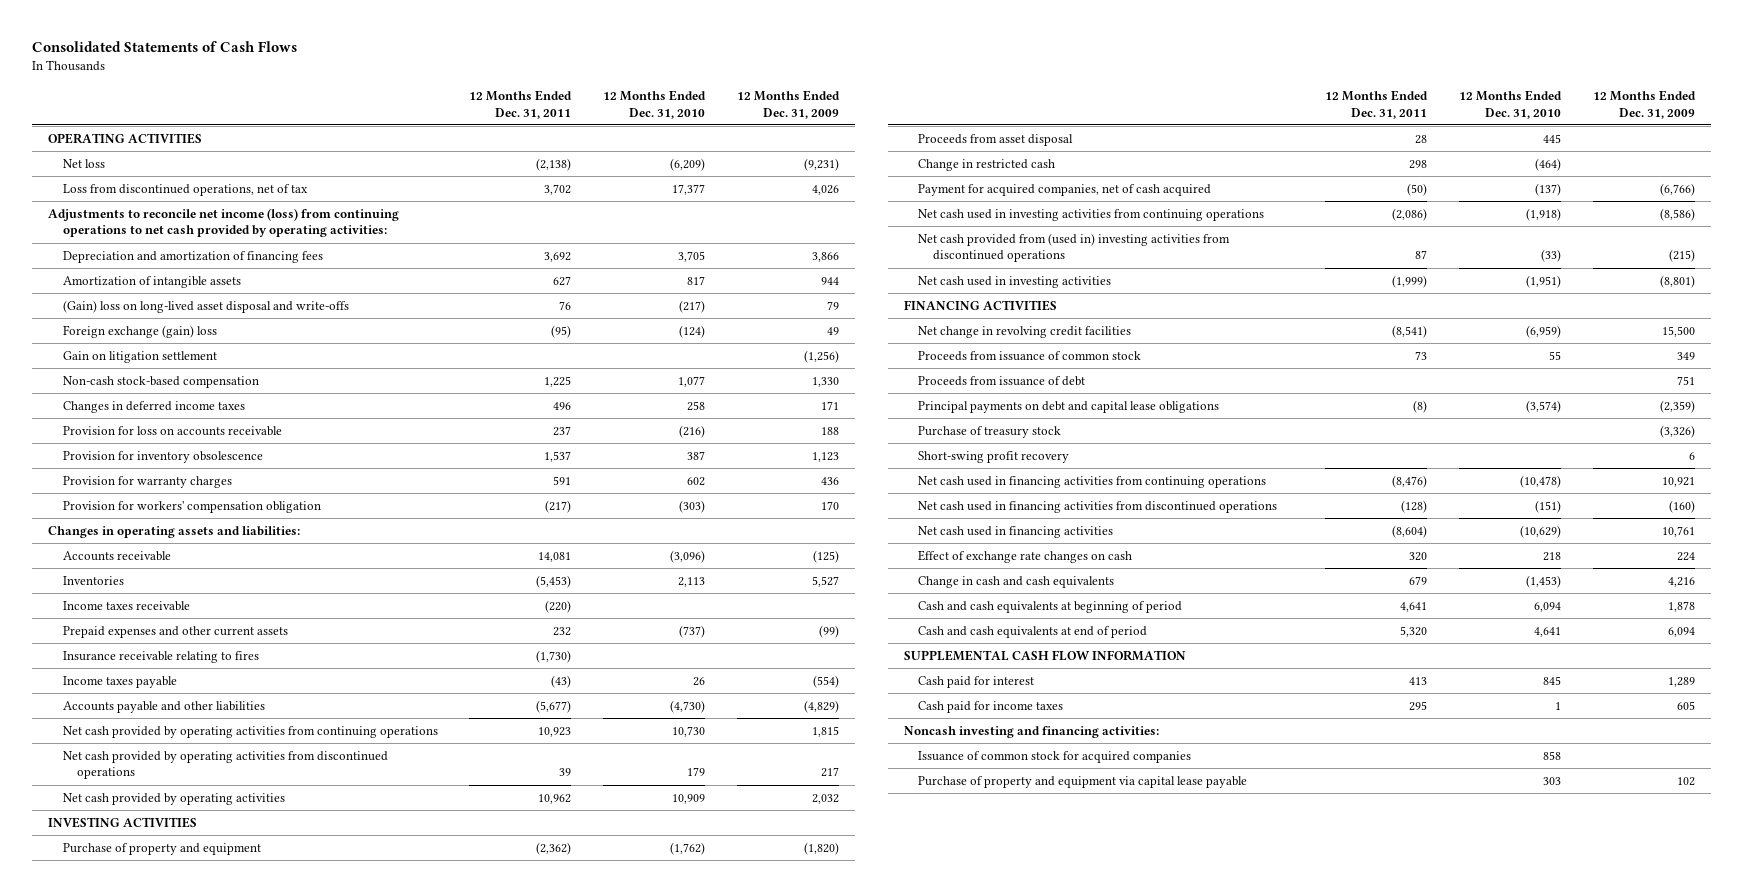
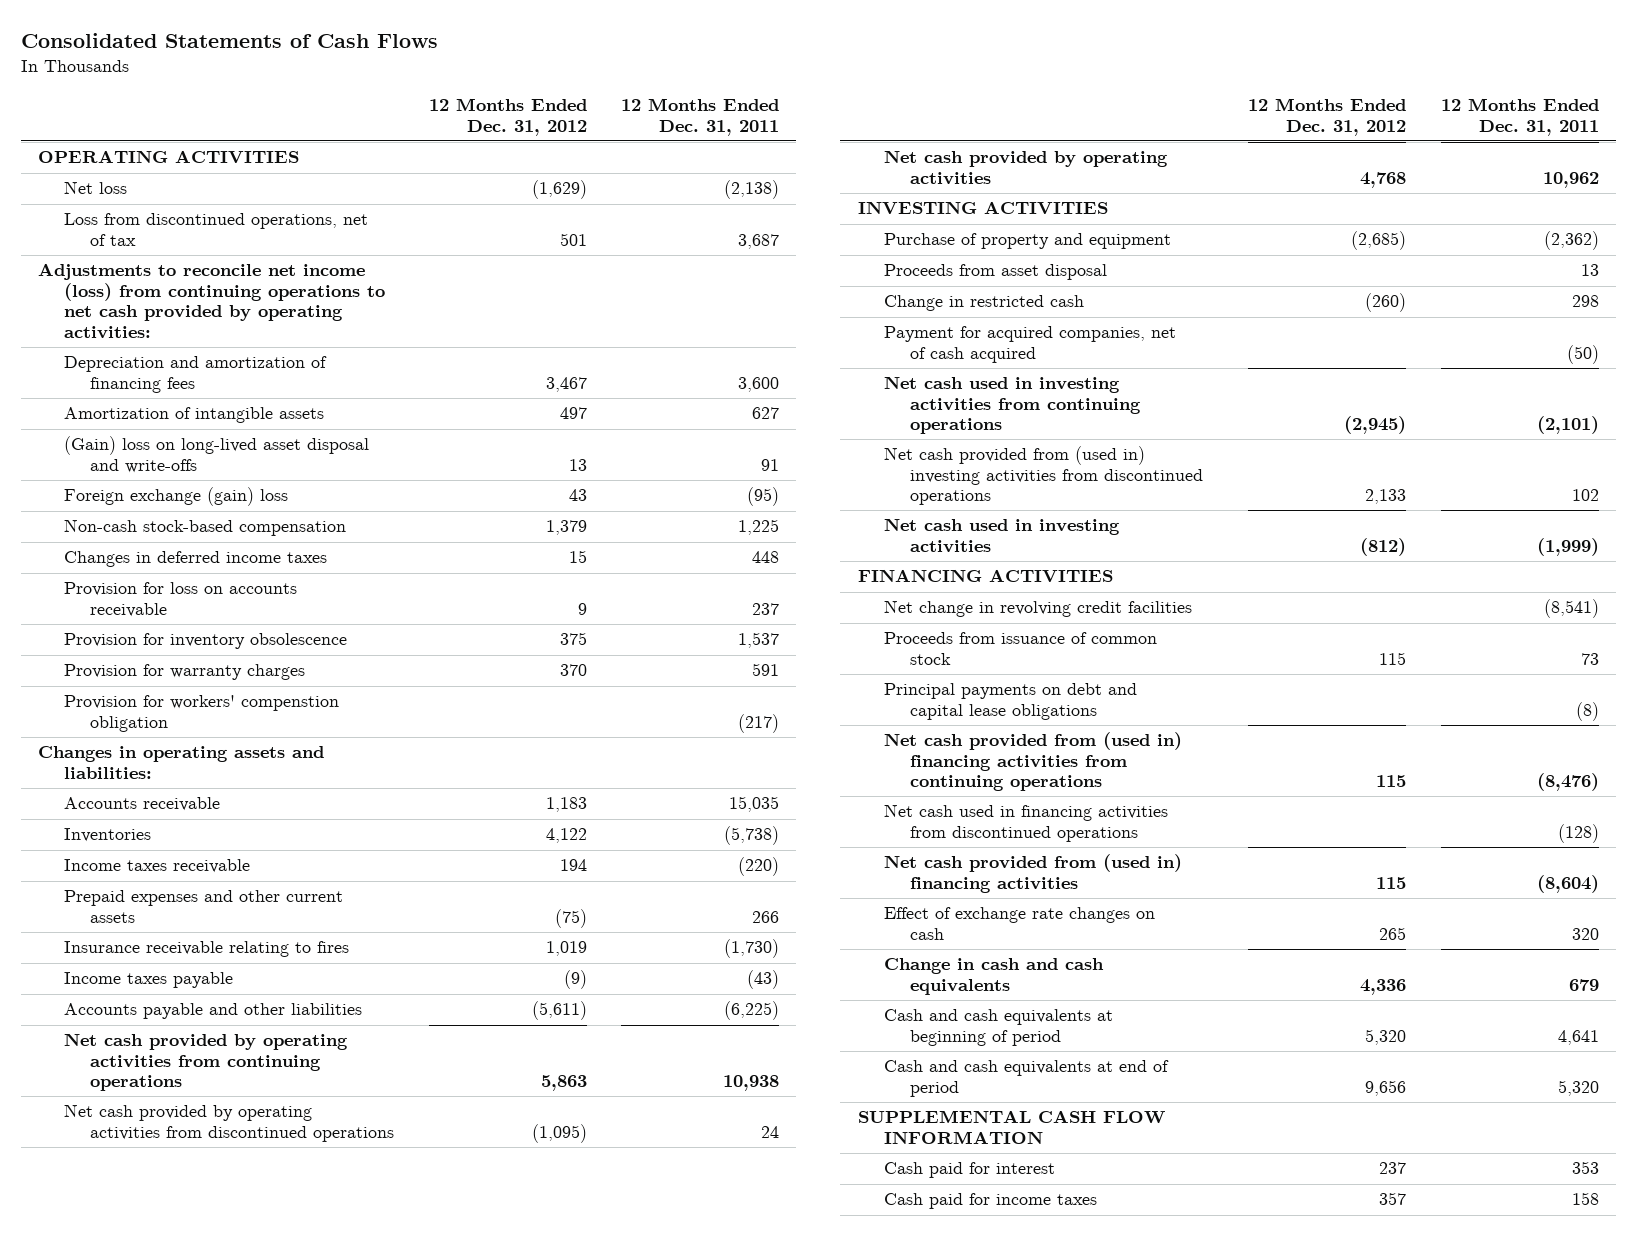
[603,90,707,119] 12 Months Ended Dec. 31, 2010 -> none
[737,90,841,119] 12 Months Ended Dec. 31, 2009 -> none
none -> [428,98,587,136] 12 Months Ended Dec. 31, 2012
[544,183,572,195] 3,702 -> [737,233,779,249] 3,687
[544,251,572,262] 3,692 -> [737,376,779,392] 3,600
[559,300,572,310] 76 -> [760,458,779,471] 91
[62,350,217,363] Gain on litigation settlement -> none
[553,401,572,410] 496 -> [751,551,779,564] 448
[62,500,321,513] Provision for workers' compensation obligation -> [64,695,340,732] Provision for workers' compenstion obligation
[538,551,572,562] 14,081 -> [728,796,779,813] 15,035
[536,574,572,588] (5,453) -> [723,826,779,846] (5,738)
[553,626,572,636] 232 -> [751,910,779,923] 266
[536,699,572,713] (5,677) -> [723,1001,779,1021] (6,225)
[538,726,572,737] 10,923 -> [722,1075,779,1092] 10,938
[559,768,572,777] 39 -> [760,1125,779,1138] 24
[1415,134,1428,144] 28 -> [1580,264,1599,277] 13
[1392,207,1428,221] (2,086) -> [1536,416,1599,435] (2,101)
[1415,250,1428,260] 87 -> [1571,489,1599,502] 102
[918,375,1086,386] Proceeds from issuance of debt -> none
[918,425,1062,438] Purchase of treasury stock -> none
[918,450,1070,463] Short-swing profit recovery -> none
[918,475,1267,488] Net cash used in financing activities from continuing operations -> [883,732,1182,792] Net cash provided from (used in) financing activities from continuing operations
[918,525,1114,538] Net cash used in financing activities -> [883,854,1182,893] Net cash provided from (used in) financing activities
[903,725,1159,738] Noncash investing and financing activities: -> none
[918,750,1192,763] Issuance of common stock for acquired companies -> none
[918,775,1248,788] Purchase of property and equipment via capital lease payable -> none
[1409,676,1428,685] 413 -> [1571,1161,1599,1175] 353
[1409,700,1428,711] 295 -> [1571,1192,1599,1206] 158

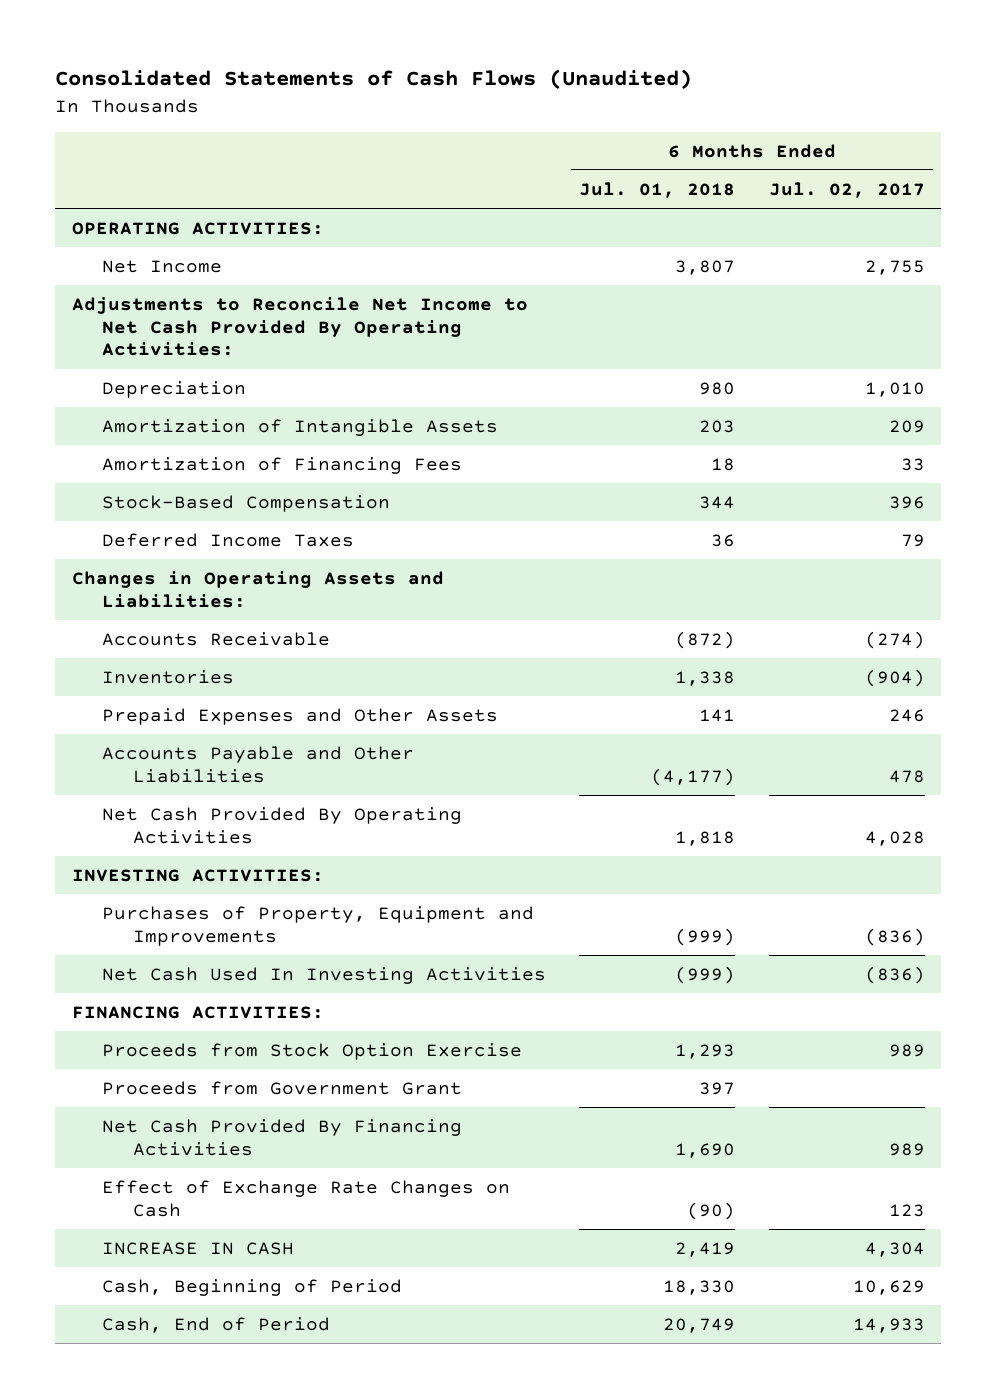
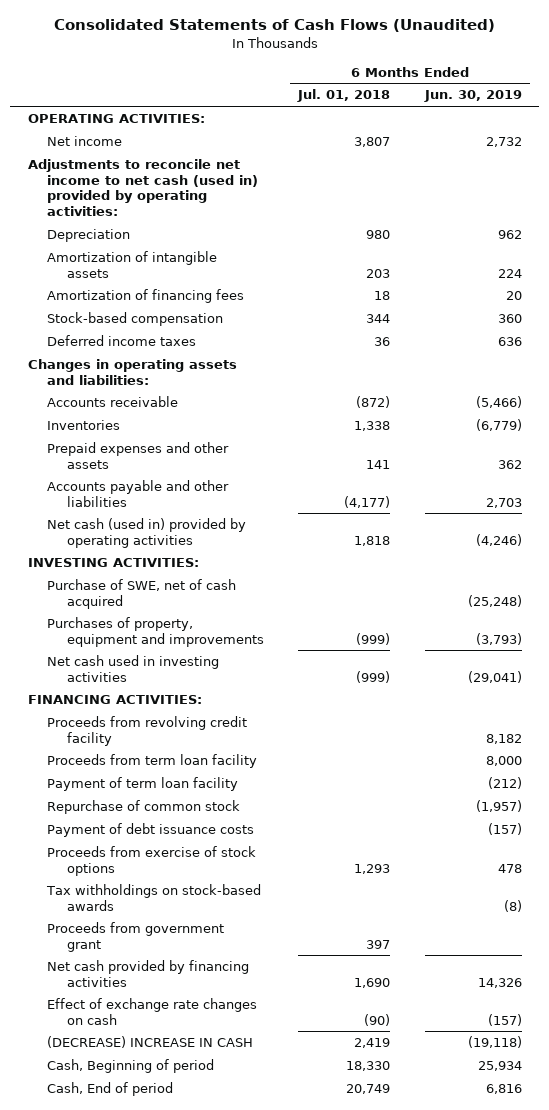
[768,181,925,198] Jul. 02, 2017 -> none
none -> [423,90,522,103] Jun. 30, 2019
[102,259,223,273] Net Income -> [47,136,123,147] Net income
[71,296,528,357] Adjustments to Reconcile Net Income to Net Cash Provided By Operating Activities: -> [27,159,259,217] Adjustments to reconcile net income to net cash (used in) provided by operating activities:
[102,418,499,436] Amortization of Intangible Assets -> [47,251,218,278] Amortization of intangible assets
[102,456,463,474] Amortization of Financing Fees -> [47,289,245,304] Amortization of financing fees
[102,494,391,512] Stock-Based Compensation -> [47,312,224,327] Stock-based compensation
[102,532,355,547] Deferred Income Taxes -> [47,335,197,347] Deferred income taxes
[71,570,444,608] Changes in Operating Assets and Liabilities: -> [27,359,237,385] Changes in operating assets and liabilities:
[102,631,331,646] Accounts Receivable -> [47,396,179,408] Accounts receivable
[102,707,499,725] Prepaid Expenses and Other Assets -> [47,442,230,469] Prepaid expenses and other assets
[102,745,415,783] Accounts Payable and Other Liabilities -> [47,480,230,507] Accounts payable and other liabilities
[102,806,463,844] Net Cash Provided By Operating Activities -> [47,518,247,548] Net cash (used in) provided by operating activities
none -> [47,579,237,609] Purchase of SWE, net of cash acquired
[102,905,535,946] Purchases of Property, Equipment and Improvements -> [47,617,264,647] Purchases of property, equipment and improvements
[102,966,547,984] Net Cash Used In Investing Activities -> [47,655,220,682] Net cash used in investing activities
none -> [47,716,248,746] Proceeds from revolving credit facility
none -> [47,754,258,769] Proceeds from term loan facility
none -> [47,777,239,792] Payment of term loan facility
none -> [47,800,241,815] Repurchase of common stock
none -> [47,823,255,838] Payment of debt issuance costs
[102,1042,523,1060] Proceeds from Stock Option Exercise -> [47,846,257,876] Proceeds from exercise of stock options
none -> [46,884,262,911] Tax withholdings on stock-based awards
[102,1080,463,1095] Proceeds from Government Grant -> [47,922,225,952] Proceeds from government grant
[102,1118,463,1156] Net Cash Provided By Financing Activities -> [47,960,250,987] Net cash provided by financing activities
[102,1179,511,1217] Effect of Exchange Rate Changes on Cash -> [47,998,258,1025] Effect of exchange rate changes on cash
[102,1241,295,1255] INCREASE IN CASH -> [47,1036,254,1049] (DECREASE) INCREASE IN CASH
[102,1278,403,1296] Cash, Beginning of Period -> [47,1059,215,1074] Cash, Beginning of period
[102,1316,331,1333] Cash, End of Period -> [47,1082,174,1097] Cash, End of period

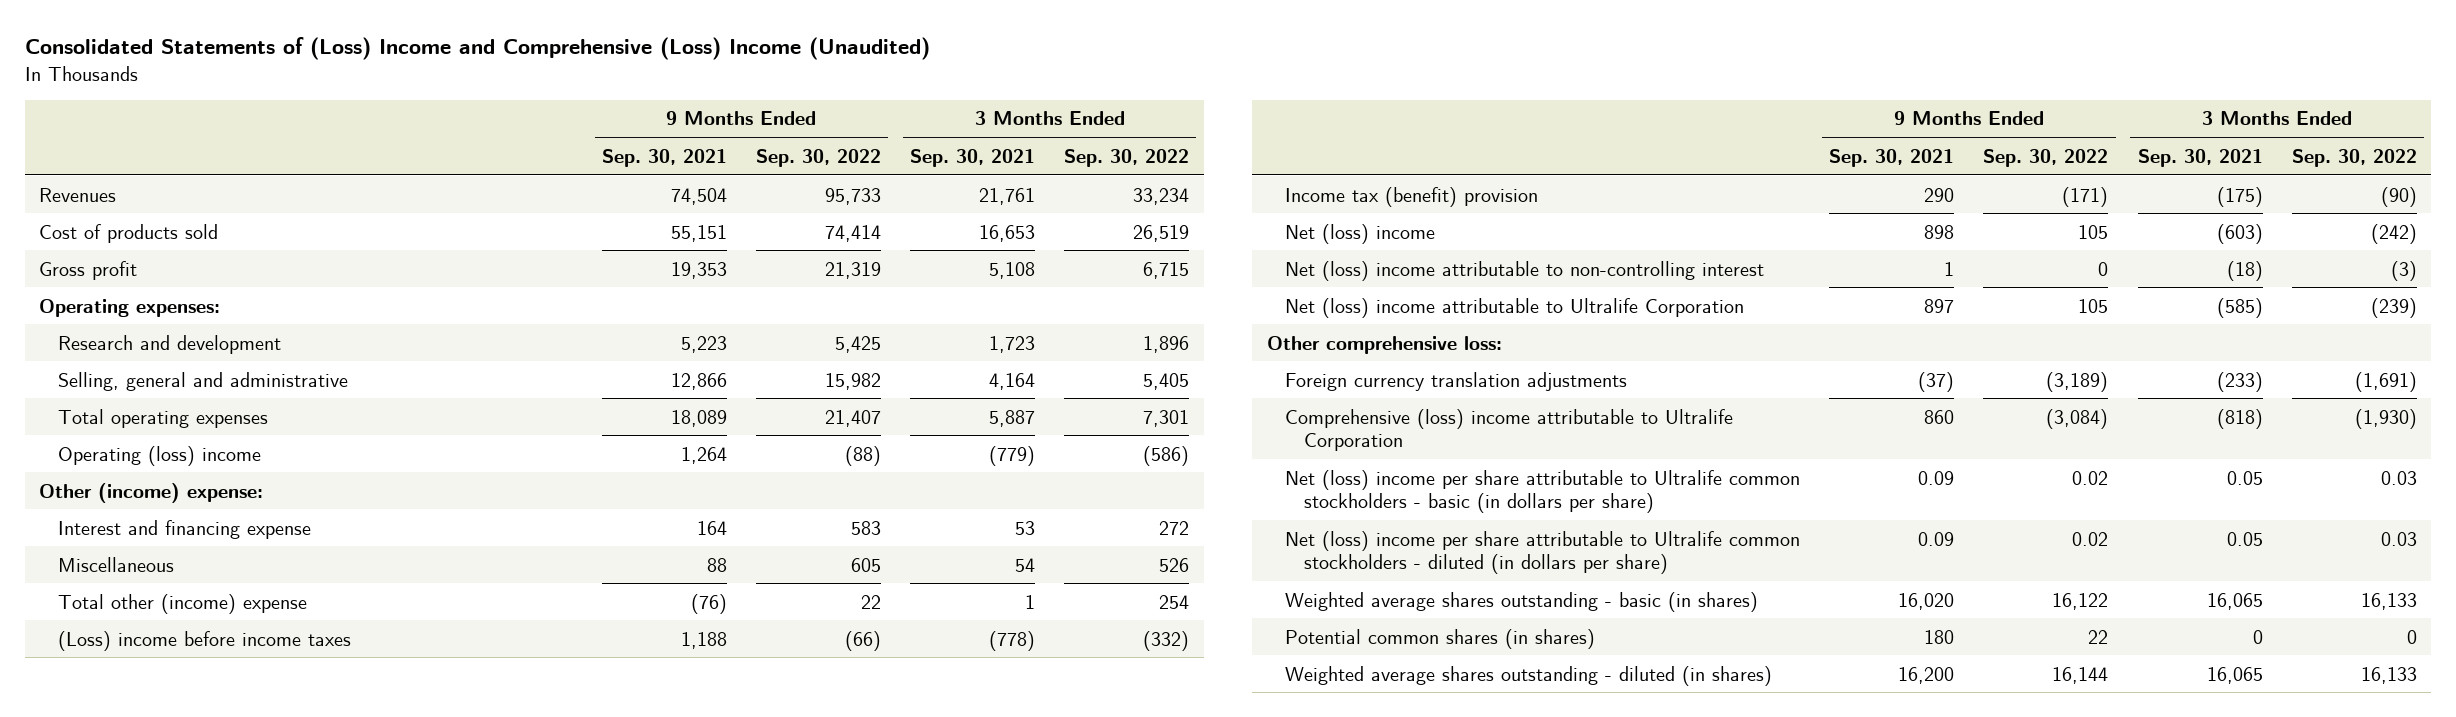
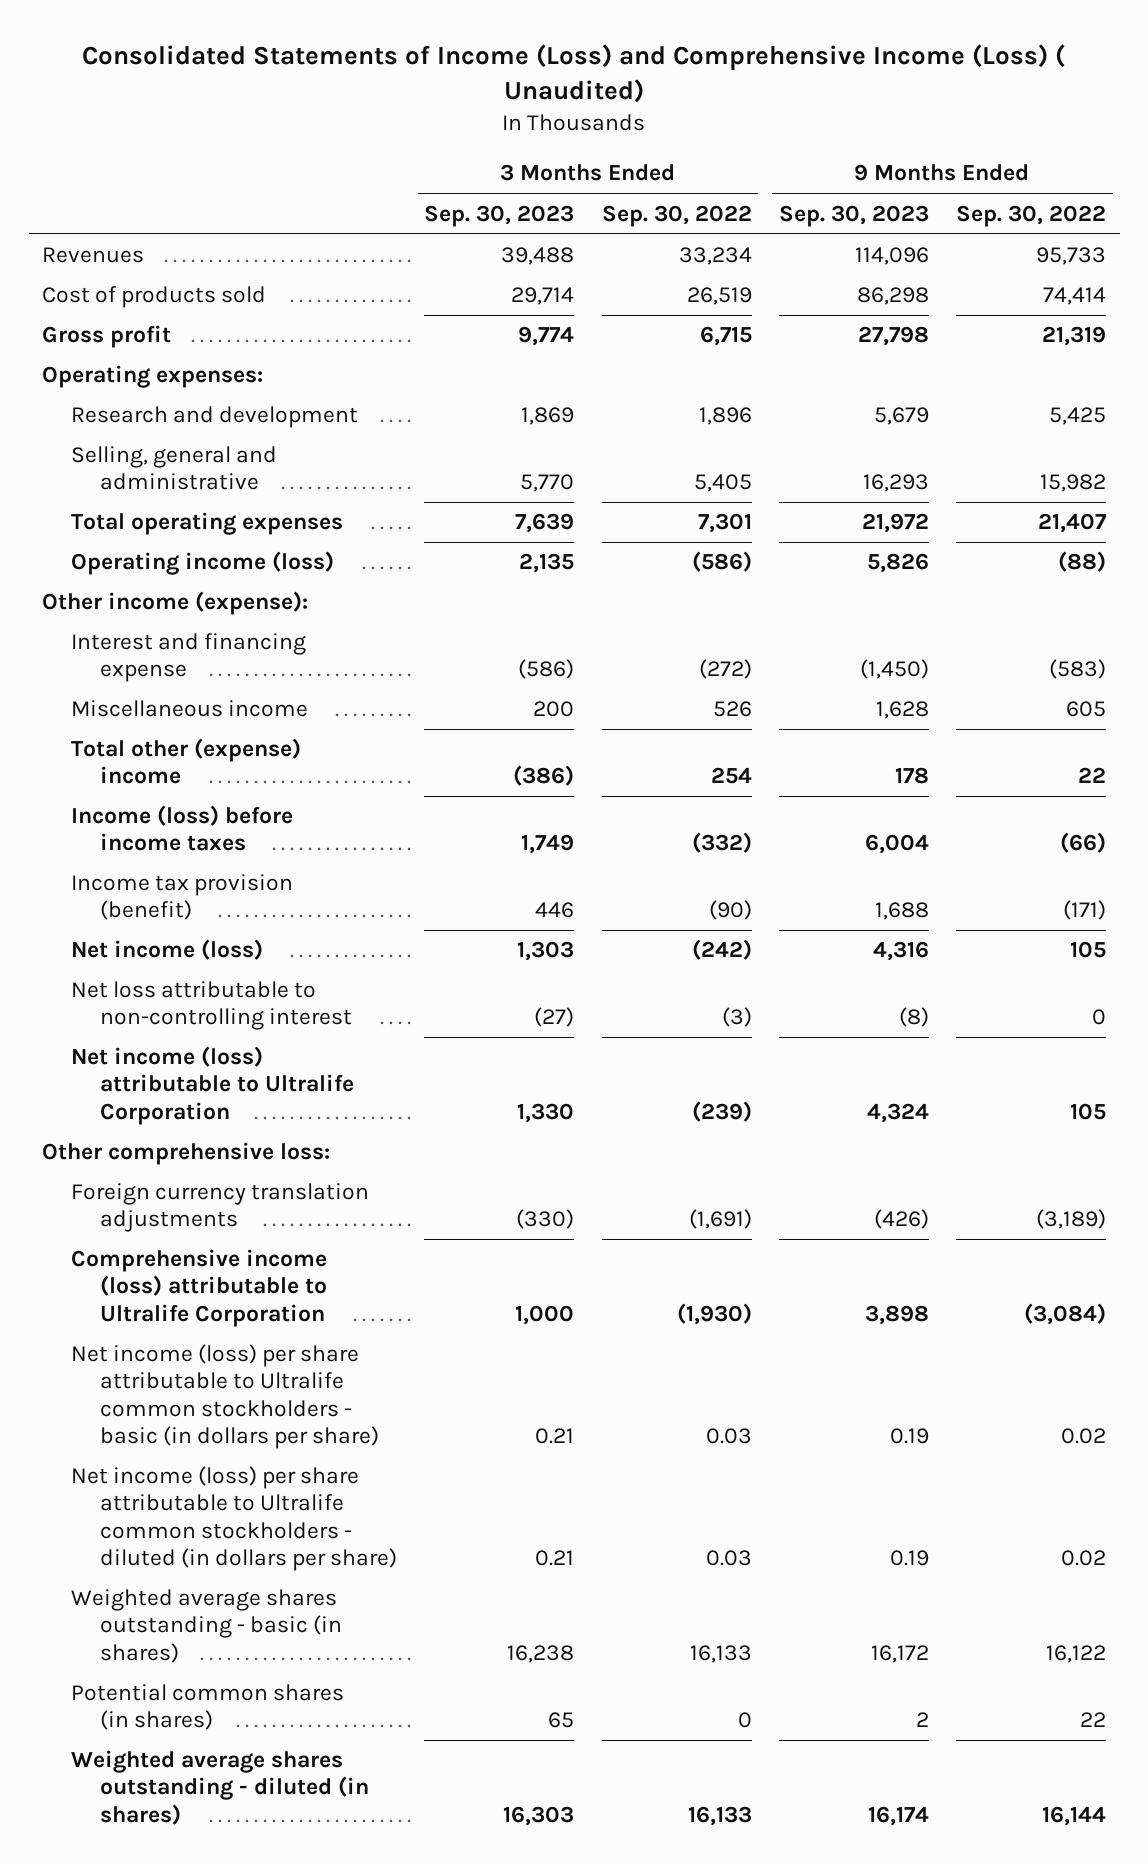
[24,37,930,61] Consolidated Statements of (Loss) Income and Comprehensive (Loss) Income (Unaudited) -> [82,44,1066,104] Consolidated Statements of Income (Loss) and Comprehensive Income (Loss) ( Unaudited)
[601,148,727,167] Sep. 30, 2021 -> none
[910,148,1036,167] Sep. 30, 2021 -> none
none -> [424,204,575,227] Sep. 30, 2023
none -> [778,204,929,227] Sep. 30, 2023
[57,445,261,466] Operating (loss) income -> [71,551,335,576] Operating income (loss)
[39,482,264,503] Other (income) expense: -> [42,591,309,616] Other income (expense):
[850,520,881,535] 583 -> [1049,659,1107,680] (583)
[1159,520,1190,535] 272 -> [698,659,752,680] (272)
[57,556,174,572] Miscellaneous -> [71,700,309,718] Miscellaneous income
[57,593,307,614] Total other (income) expense -> [71,738,302,785] Total other (expense) income
[57,630,351,651] (Loss) income before income taxes -> [71,805,294,852] Income (loss) before income taxes
[1285,186,1539,207] Income tax (benefit) provision -> [71,874,294,921] Income tax provision (benefit)
[1285,223,1436,244] Net (loss) income -> [71,939,264,961] Net income (loss)
[1285,260,1765,281] Net (loss) income attributable to non-controlling interest -> [71,981,353,1031] Net loss attributable to non-controlling interest
[1285,297,1745,318] Net (loss) income attributable to Ultralife Corporation -> [71,1046,355,1125] Net income (loss) attributable to Ultralife Corporation
[1285,408,1734,451] Comprehensive (loss) income attributable to Ultralife Corporation -> [71,1249,328,1327] Comprehensive income (loss) attributable to Ultralife Corporation
[1285,469,1801,513] Net (loss) income per share attributable to Ultralife common stockholders - basic (in dollars per share) -> [71,1344,380,1449] Net income (loss) per share attributable to Ultralife common stockholders - basic (in dollars per share)
[1285,530,1801,574] Net (loss) income per share attributable to Ultralife common stockholders - diluted (in dollars per share) -> [71,1466,398,1571] Net income (loss) per share attributable to Ultralife common stockholders - diluted (in dollars per share)

